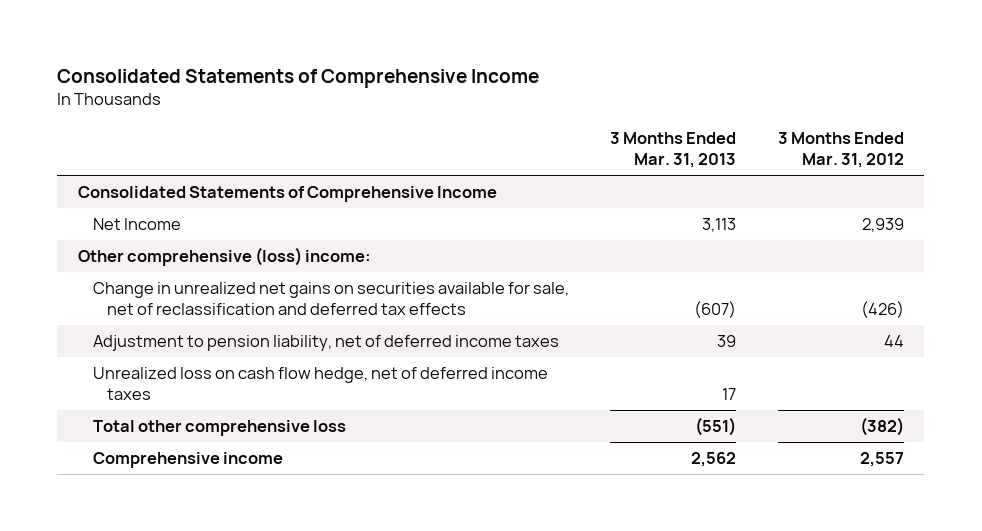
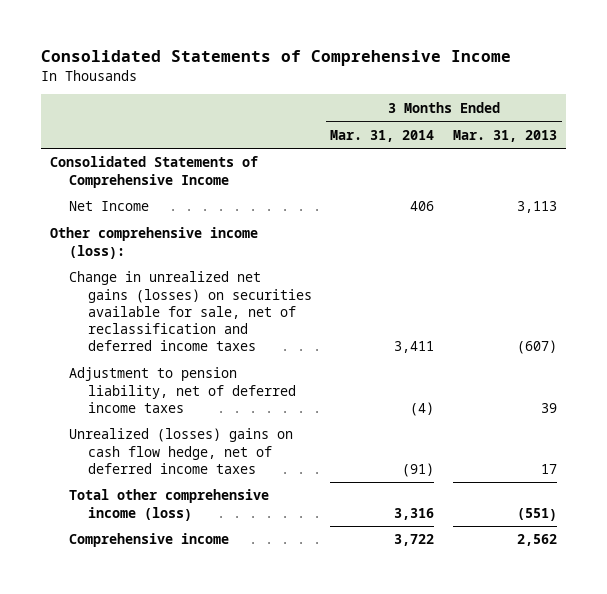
[777,132,904,168] 3 Months Ended Mar. 31, 2012 -> none
none -> [330,129,435,142] Mar. 31, 2014
[77,247,371,267] Other comprehensive (loss) income: -> [49,227,258,259] Other comprehensive income (loss):
[92,282,569,315] Change in unrealized net gains on securities available for sale, net of reclassification and deferred tax effects -> [68,271,313,352] Change in unrealized net gains (losses) on securities available for sale, net of reclassification and deferred income taxes
[92,367,548,400] Unrealized loss on cash flow hedge, net of deferred income taxes -> [68,428,293,474] Unrealized (losses) gains on cash flow hedge, net of deferred income taxes
[92,420,346,437] Total other comprehensive loss -> [68,489,269,521] Total other comprehensive income (loss)

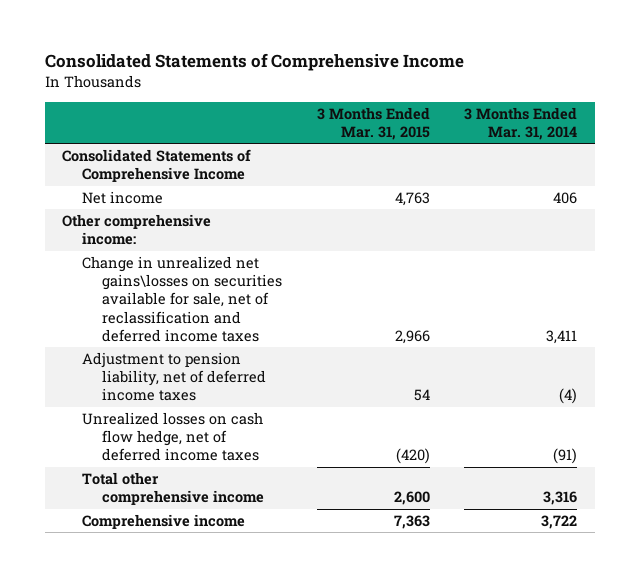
[452,129,557,142] Mar. 31, 2013 -> none
none -> [316,106,430,140] 3 Months Ended Mar. 31, 2015
[68,201,149,212] Net Income -> [81,190,163,204] Net income
[49,227,258,259] Other comprehensive income (loss): -> [61,213,211,246] Other comprehensive income:
[68,271,313,352] Change in unrealized net gains (losses) on securities available for sale, net of reclassification and deferred income taxes -> [81,255,283,342] Change in unrealized net gains\losses on securities available for sale, net of reclassification and deferred income taxes
[68,428,293,474] Unrealized (losses) gains on cash flow hedge, net of deferred income taxes -> [81,411,263,462] Unrealized losses on cash flow hedge, net of deferred income taxes
[68,489,269,521] Total other comprehensive income (loss) -> [81,471,265,506] Total other comprehensive income

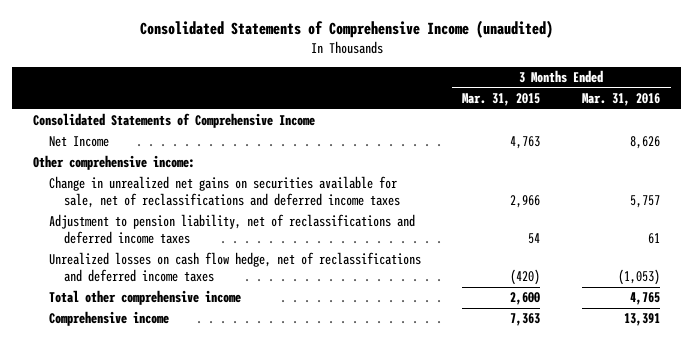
[44,53,464,72] Consolidated Statements of Comprehensive Income -> [139,19,553,38] Consolidated Statements of Comprehensive Income (unaudited)
[464,106,578,140] 3 Months Ended Mar. 31, 2014 -> none
none -> [582,93,661,107] Mar. 31, 2016
[81,190,163,204] Net income -> [48,136,109,148] Net Income
[81,255,283,342] Change in unrealized net gains\losses on securities available for sale, net of reclassification and deferred income taxes -> [48,176,401,208] Change in unrealized net gains on securities available for sale, net of reclassifications and deferred income taxes
[81,351,267,402] Adjustment to pension liability, net of deferred income taxes -> [48,214,415,244] Adjustment to pension liability, net of reclassifications and deferred income taxes
[81,411,263,462] Unrealized losses on cash flow hedge, net of deferred income taxes -> [48,252,421,282] Unrealized losses on cash flow hedge, net of reclassifications and deferred income taxes

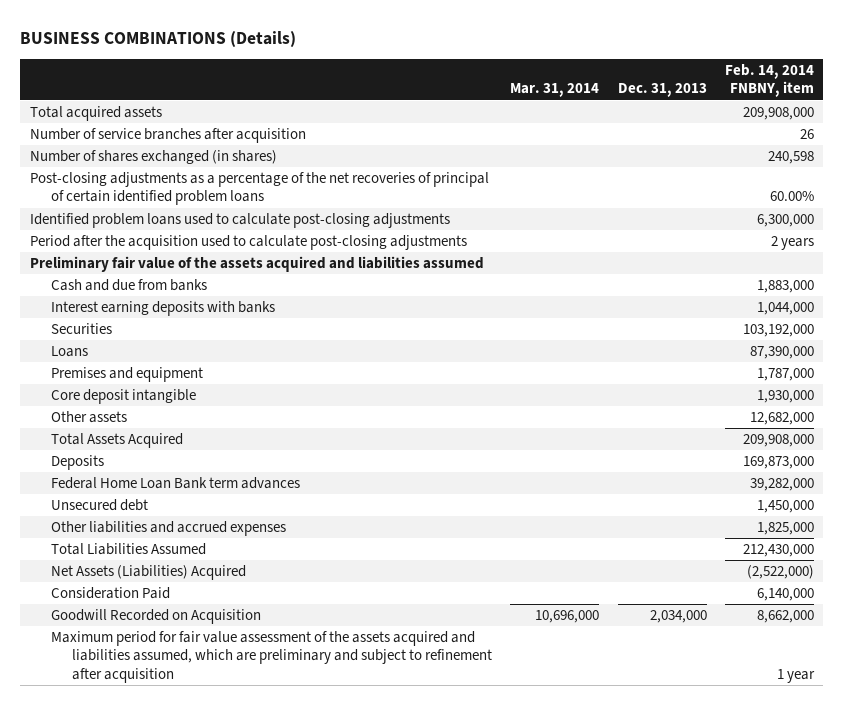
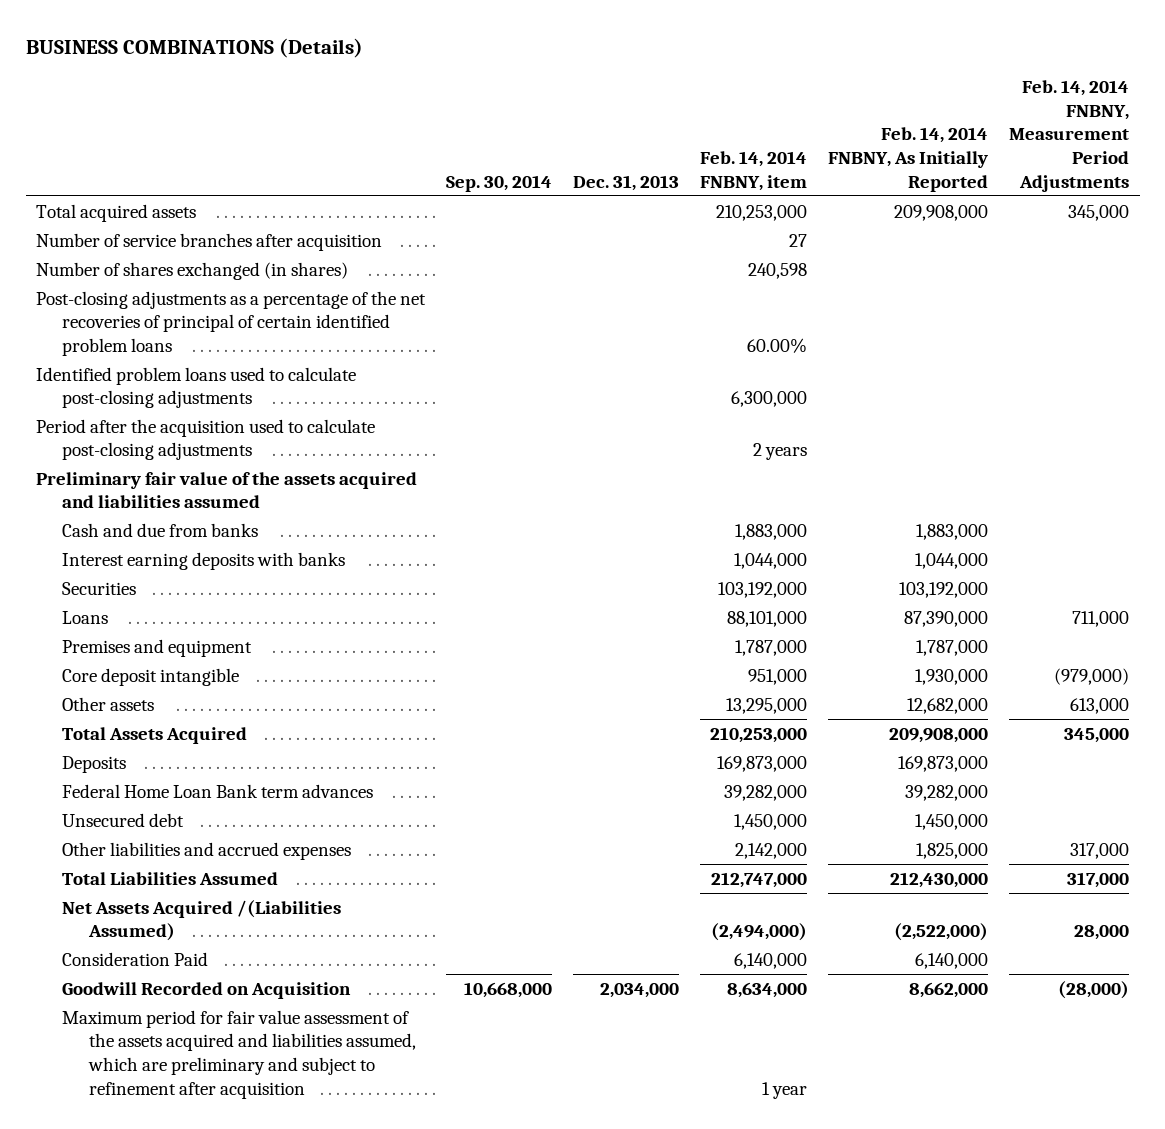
[510,83,600,98] Mar. 31, 2014 -> none
none -> [446,174,553,192] Sep. 30, 2014
none -> [828,127,989,192] Feb. 14, 2014 FNBNY, As Initially Reported
none -> [1009,80,1130,192] Feb. 14, 2014 FNBNY, Measurement Period Adjustments
[742,107,814,121] 209,908,000 -> [716,204,808,221] 210,253,000
[799,129,814,140] 26 -> [789,233,808,247] 27
[749,346,814,360] 87,390,000 -> [727,610,808,627] 88,101,000
[756,390,814,404] 1,930,000 -> [748,668,808,685] 951,000
[749,412,814,426] 12,682,000 -> [726,697,808,714] 13,295,000
[742,434,814,448] 209,908,000 -> [710,726,808,743] 210,253,000
[756,522,814,536] 1,825,000 -> [735,842,808,859] 2,142,000
[742,544,814,558] 212,430,000 -> [711,871,808,888] 212,747,000
[50,565,246,581] Net Assets (Liabilities) Acquired -> [62,899,342,942] Net Assets Acquired /(Liabilities Assumed)
[746,565,814,580] (2,522,000) -> [711,923,808,942] (2,494,000)
[756,610,814,624] 8,662,000 -> [727,981,808,998] 8,634,000

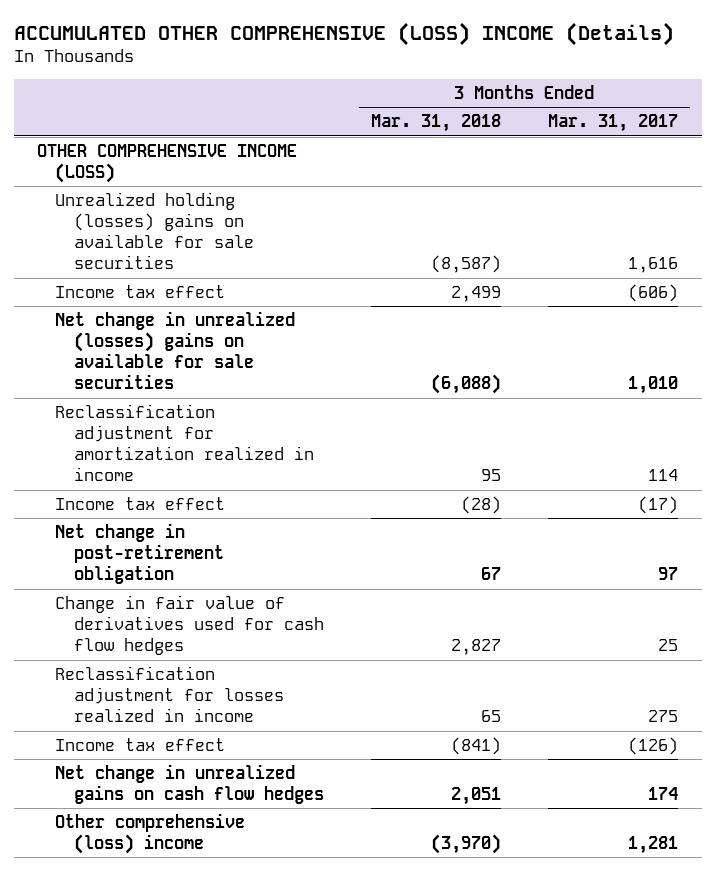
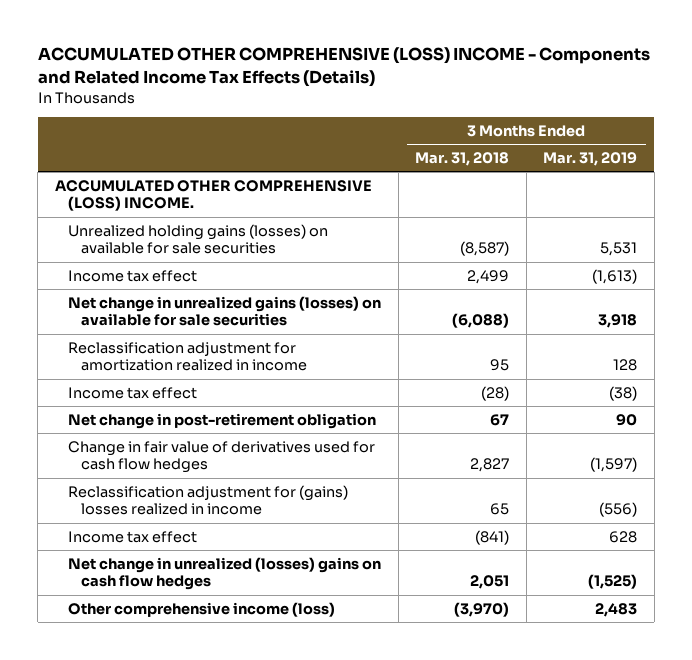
[13,21,674,46] ACCUMULATED OTHER COMPREHENSIVE (LOSS) INCOME (Details) -> [37,47,650,87] ACCUMULATED OTHER COMPREHENSIVE (LOSS) INCOME - Components and Related Income Tax Effects (Details)
[547,114,678,133] Mar. 31, 2017 -> none
none -> [543,152,638,167] Mar. 31, 2019
[37,144,298,184] OTHER COMPREHENSIVE INCOME (LOSS) -> [54,179,372,212] ACCUMULATED OTHER COMPREHENSIVE (LOSS) INCOME.
[55,192,254,270] Unrealized holding (losses) gains on available for sale securities -> [68,223,329,255] Unrealized holding gains (losses) on available for sale securities
[55,311,296,390] Net change in unrealized (losses) gains on available for sale securities -> [68,295,382,327] Net change in unrealized gains (losses) on available for sale securities
[55,666,284,723] Reclassification adjustment for losses realized in income -> [68,484,349,516] Reclassification adjustment for (gains) losses realized in income
[55,764,324,805] Net change in unrealized gains on cash flow hedges -> [68,556,382,591] Net change in unrealized (losses) gains on cash flow hedges
[55,813,246,855] Other comprehensive (loss) income -> [68,601,336,617] Other comprehensive income (loss)

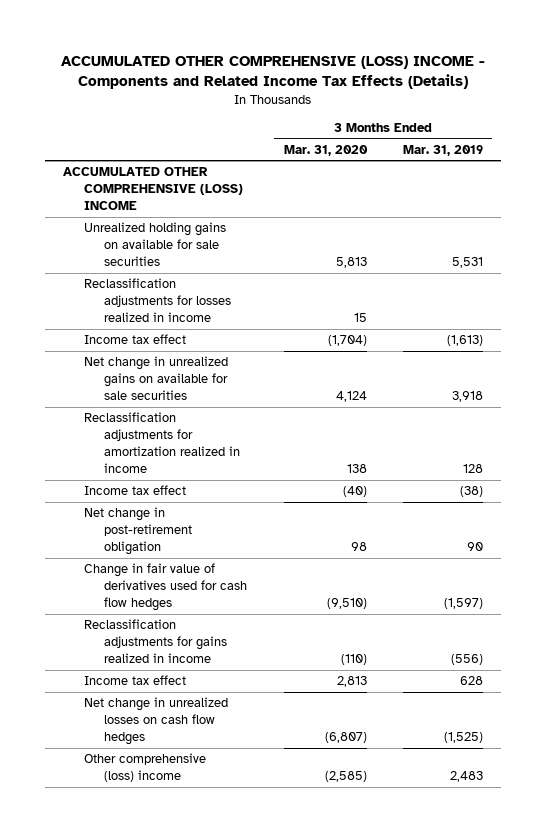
[415,152,510,167] Mar. 31, 2018 -> none
none -> [283,144,368,156] Mar. 31, 2020
[54,179,372,212] ACCUMULATED OTHER COMPREHENSIVE (LOSS) INCOME. -> [63,167,243,211] ACCUMULATED OTHER COMPREHENSIVE (LOSS) INCOME
[68,223,329,255] Unrealized holding gains (losses) on available for sale securities -> [83,222,226,267] Unrealized holding gains on available for sale securities
none -> [83,278,232,323] Reclassification adjustments for losses realized in income
[68,295,382,327] Net change in unrealized gains (losses) on available for sale securities -> [83,356,229,401] Net change in unrealized gains on available for sale securities
[68,341,308,372] Reclassification adjustment for amortization realized in income -> [83,412,241,474] Reclassification adjustments for amortization realized in income
[68,484,349,516] Reclassification adjustment for (gains) losses realized in income -> [83,619,228,664] Reclassification adjustments for gains realized in income
[68,556,382,591] Net change in unrealized (losses) gains on cash flow hedges -> [83,697,228,746] Net change in unrealized losses on cash flow hedges
[68,601,336,617] Other comprehensive income (loss) -> [83,753,206,783] Other comprehensive (loss) income

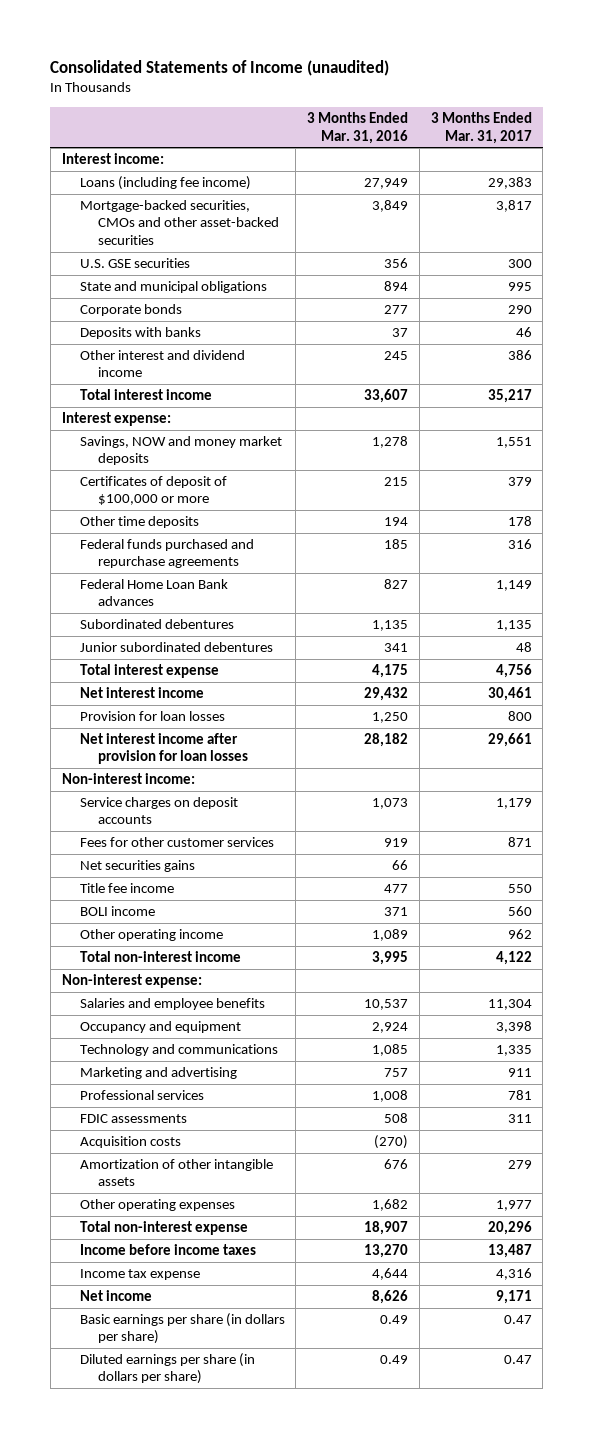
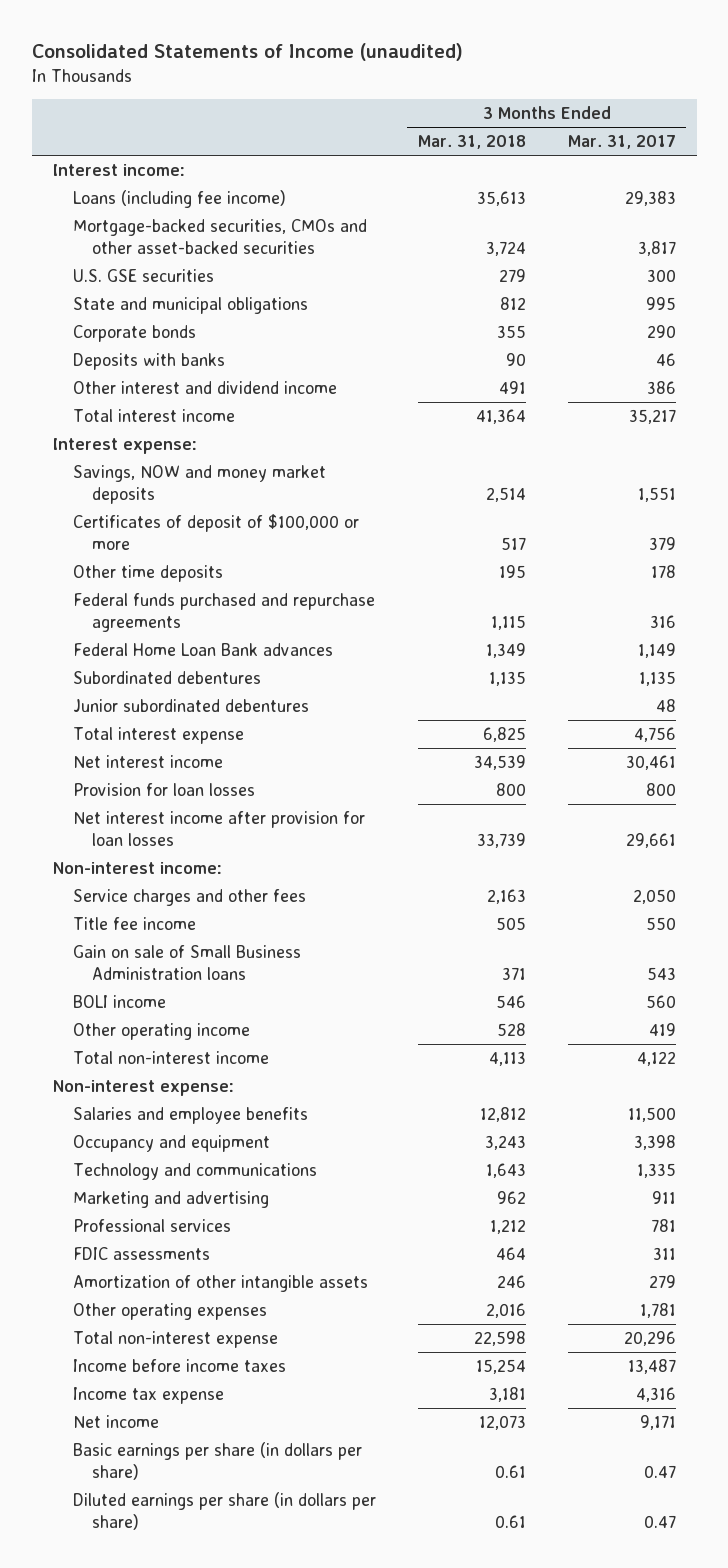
[307,112,409,144] 3 Months Ended Mar. 31, 2016 -> none
none -> [417,135,526,150] Mar. 31, 2018
[79,837,274,848] Fees for other customer services -> none
[79,860,195,873] Net securities gains -> none
[79,797,238,825] Service charges on deposit accounts -> [72,888,306,906] Service charges and other fees
[495,798,532,810] 1,179 -> [632,888,676,904] 2,050
none -> [72,944,301,980] Gain on sale of Small Business Administration loans
[507,929,532,940] 962 -> [648,1022,676,1036] 419
[487,999,532,1011] 11,304 -> [627,1106,676,1122] 11,500
[79,1136,181,1149] Acquisition costs -> none
[495,1200,532,1212] 1,977 -> [639,1302,676,1318] 1,781

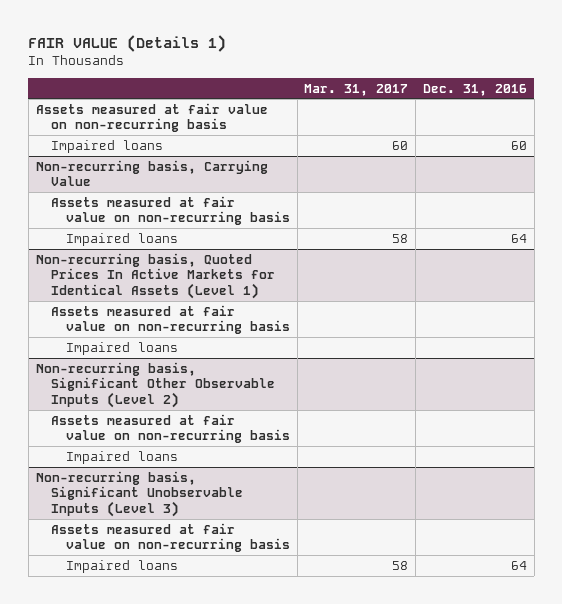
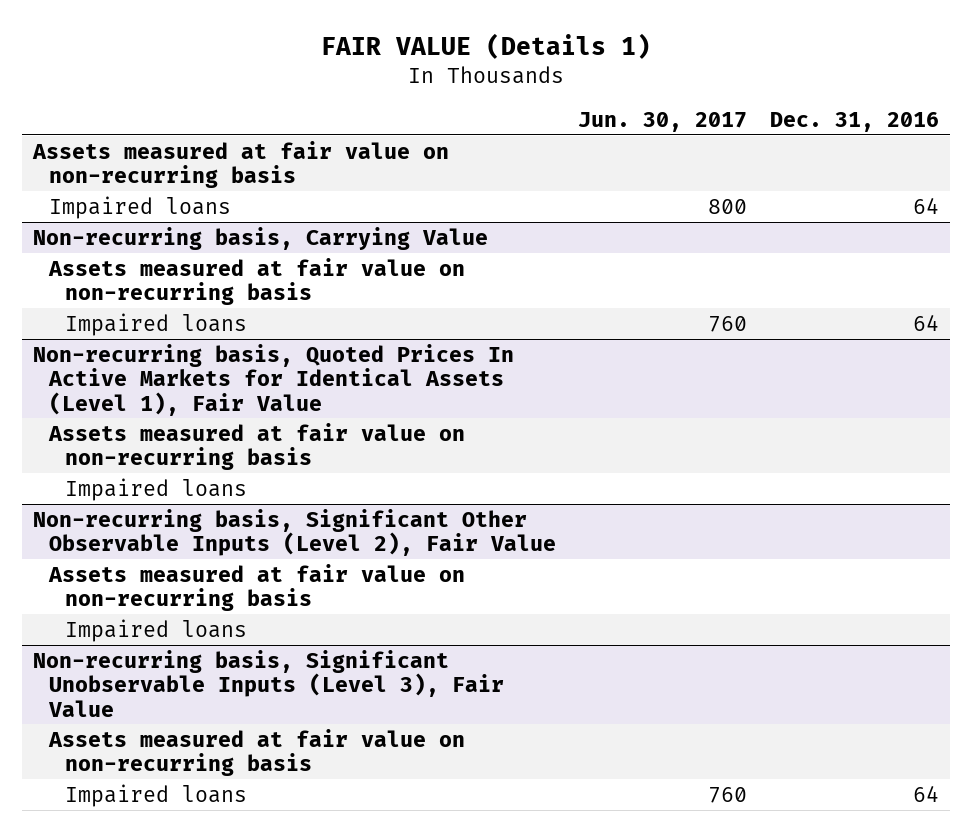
[304,83,409,96] Mar. 31, 2017 -> none
none -> [578,112,748,133] Jun. 30, 2017
[510,140,527,150] 60 -> [912,196,939,214] 64
[35,252,275,299] Non-recurring basis, Quoted Prices In Active Markets for Identical Assets (Level 1) -> [33,343,515,416] Non-recurring basis, Quoted Prices In Active Markets for Identical Assets (Level 1), Fair Value
[35,361,275,408] Non-recurring basis, Significant Other Observable Inputs (Level 2) -> [33,508,556,557] Non-recurring basis, Significant Other Observable Inputs (Level 2), Fair Value
[35,470,243,517] Non-recurring basis, Significant Unobservable Inputs (Level 3) -> [33,649,504,717] Non-recurring basis, Significant Unobservable Inputs (Level 3), Fair Value

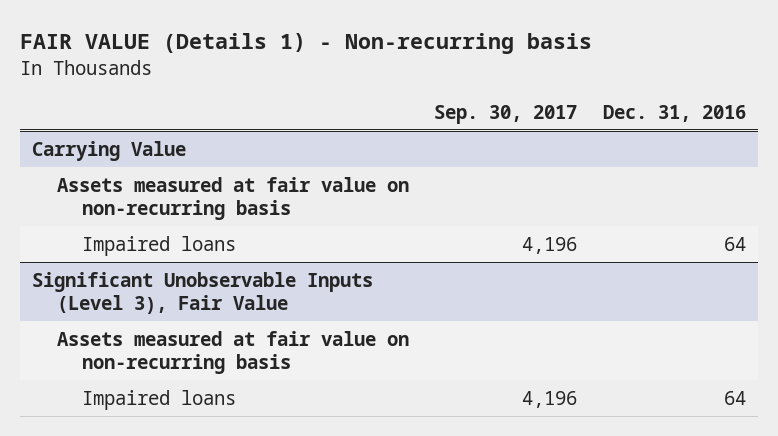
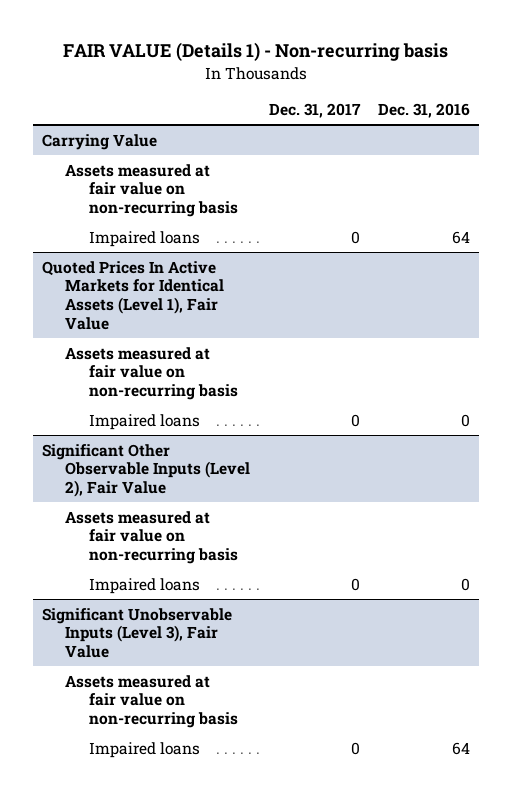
[434,104,578,124] Sep. 30, 2017 -> none
none -> [268,102,361,118] Dec. 31, 2017
none -> [42,260,225,330] Quoted Prices In Active Markets for Identical Assets (Level 1), Fair Value
none -> [65,346,238,400] Assets measured at fair value on non-recurring basis
none -> [88,413,200,430] Impaired loans
none -> [42,443,251,497] Significant Other Observable Inputs (Level 2), Fair Value
none -> [65,510,238,564] Assets measured at fair value on non-recurring basis
none -> [88,577,200,594] Impaired loans

